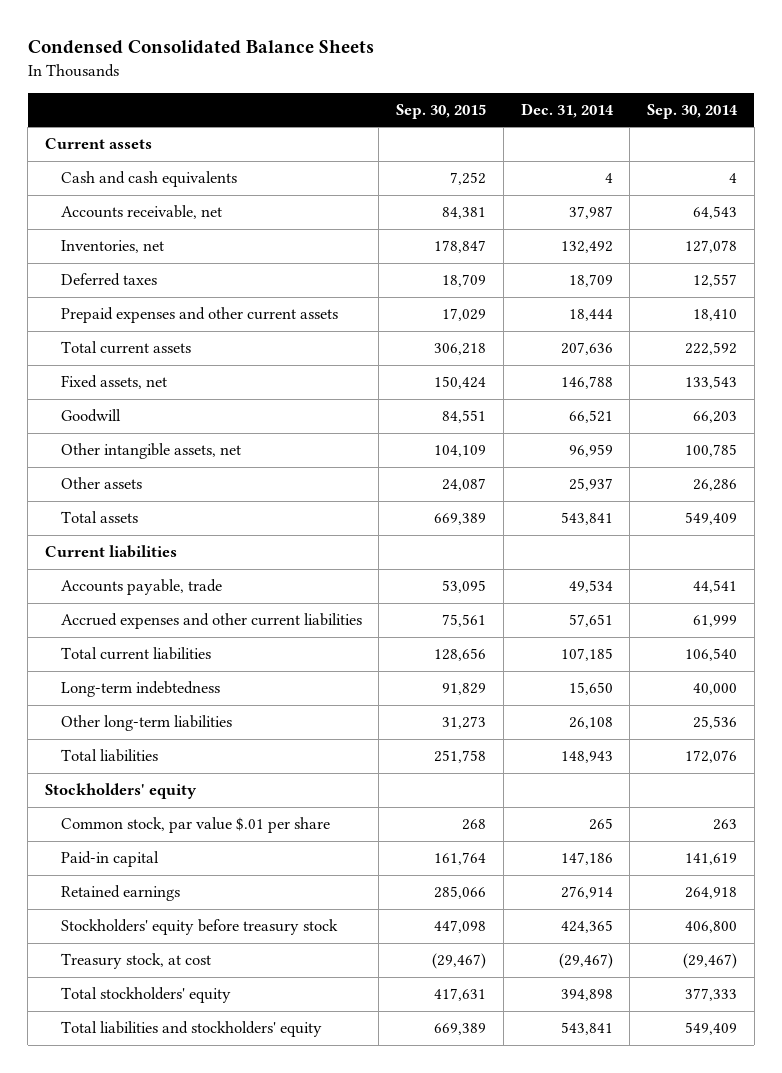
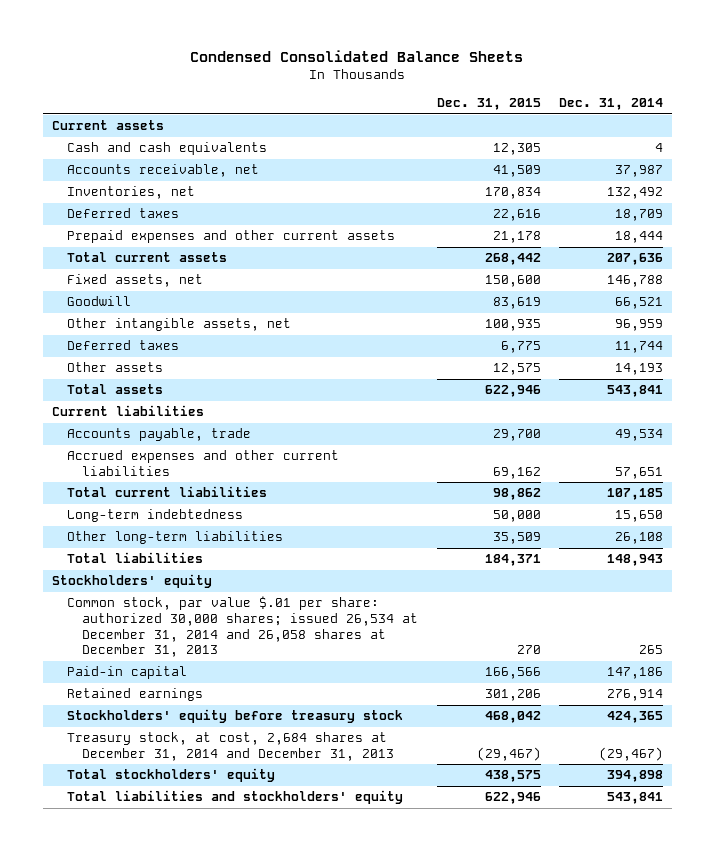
[396,103,487,119] Sep. 30, 2015 -> none
[647,103,739,119] Sep. 30, 2014 -> none
none -> [436,98,541,111] Dec. 31, 2015
none -> [67,340,180,351] Deferred taxes
[568,478,613,492] 25,937 -> [614,363,663,376] 14,193
[60,817,330,834] Common stock, par value $.01 per share -> [67,596,419,658] Common stock, par value $.01 per share: authorized 30,000 shares; issued 26,534 at December 31, 2014 and 26,058 shares at December 31, 2013
[60,953,211,970] Treasury stock, at cost -> [67,732,395,761] Treasury stock, at cost, 2,684 shares at December 31, 2014 and December 31, 2013

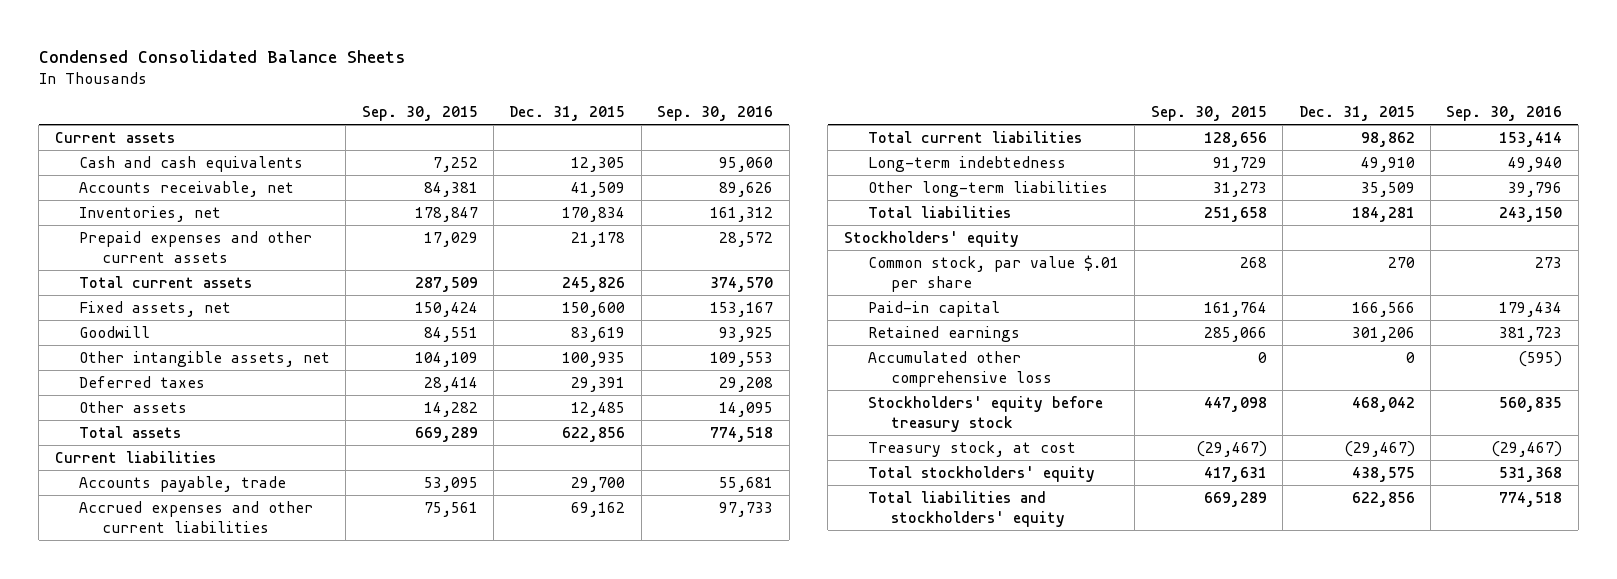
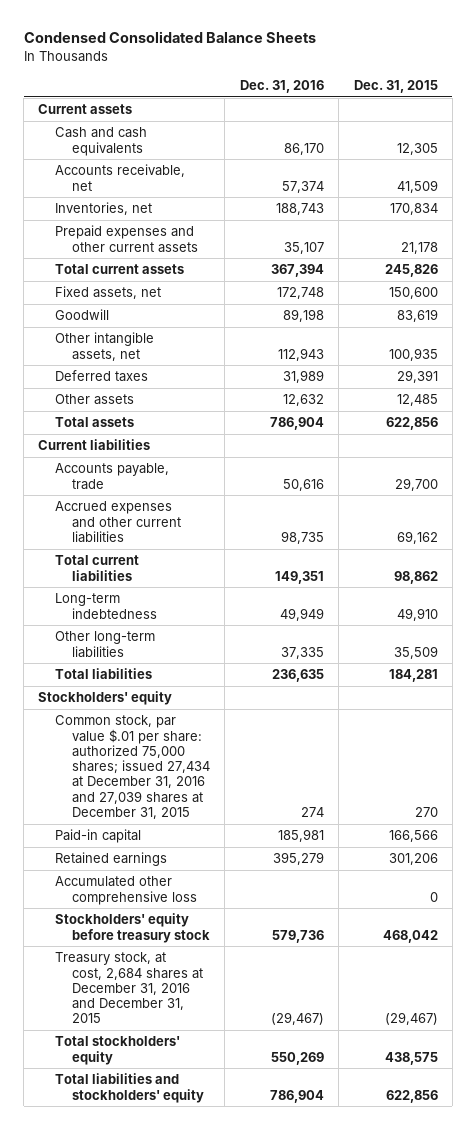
[361,105,478,121] Sep. 30, 2015 -> none
[657,105,774,121] Sep. 30, 2016 -> none
none -> [239,79,324,93] Dec. 31, 2016
[867,254,1119,292] Common stock, par value $.01 per share -> [55,715,211,819] Common stock, par value $.01 per share: authorized 75,000 shares; issued 27,434 at December 31, 2016 and 27,039 shares at December 31, 2015
[867,440,1076,457] Treasury stock, at cost -> [55,952,204,1024] Treasury stock, at cost, 2,684 shares at December 31, 2016 and December 31, 2015

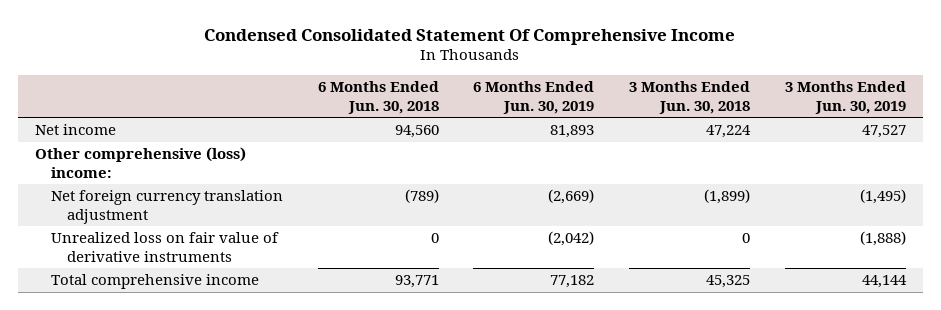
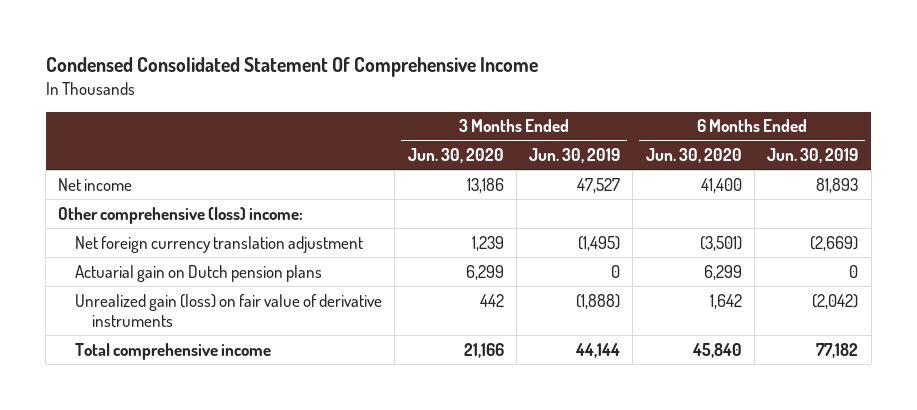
[317,81,439,114] 6 Months Ended Jun. 30, 2018 -> none
[629,81,751,114] 3 Months Ended Jun. 30, 2018 -> none
none -> [407,148,504,164] Jun. 30, 2020
none -> [645,148,742,164] Jun. 30, 2020
none -> [75,264,323,282] Actuarial gain on Dutch pension plans
[50,232,279,262] Unrealized loss on fair value of derivative instruments -> [75,293,383,327] Unrealized gain (loss) on fair value of derivative instruments

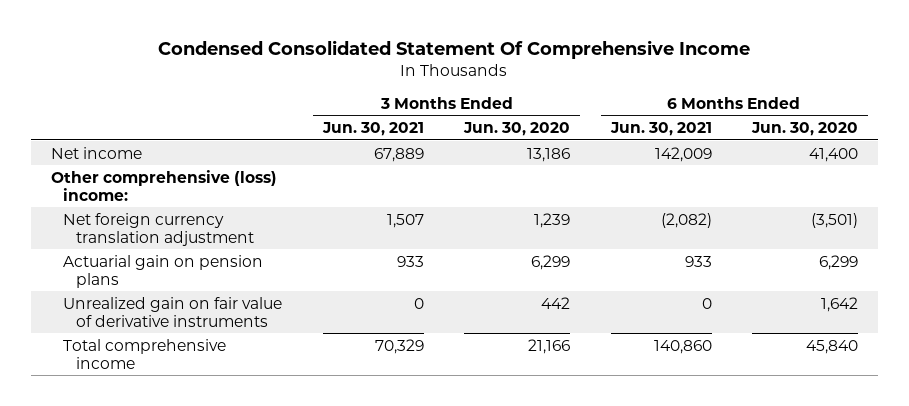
[529,148,621,164] Jun. 30, 2019 -> none
[767,148,859,164] Jun. 30, 2019 -> none
none -> [321,122,424,137] Jun. 30, 2021
none -> [609,122,712,137] Jun. 30, 2021
[75,264,323,282] Actuarial gain on Dutch pension plans -> [63,254,264,288] Actuarial gain on pension plans
[75,293,383,327] Unrealized gain (loss) on fair value of derivative instruments -> [63,296,283,327] Unrealized gain on fair value of derivative instruments

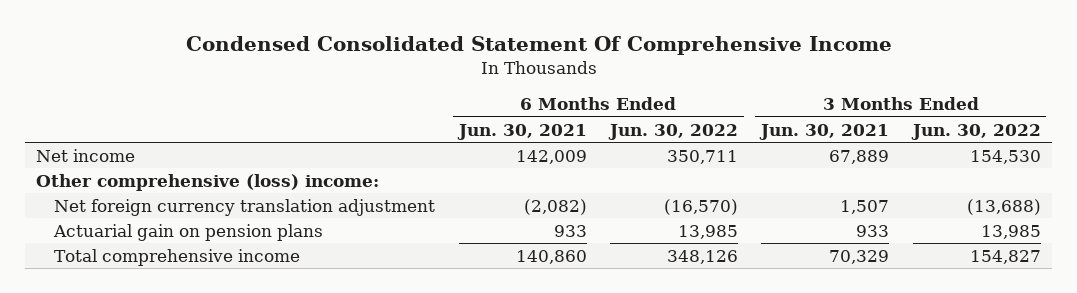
[463,122,571,137] Jun. 30, 2020 -> none
[751,122,859,137] Jun. 30, 2020 -> none
none -> [607,123,738,140] Jun. 30, 2022
none -> [910,123,1041,140] Jun. 30, 2022
[63,296,283,327] Unrealized gain on fair value of derivative instruments -> none

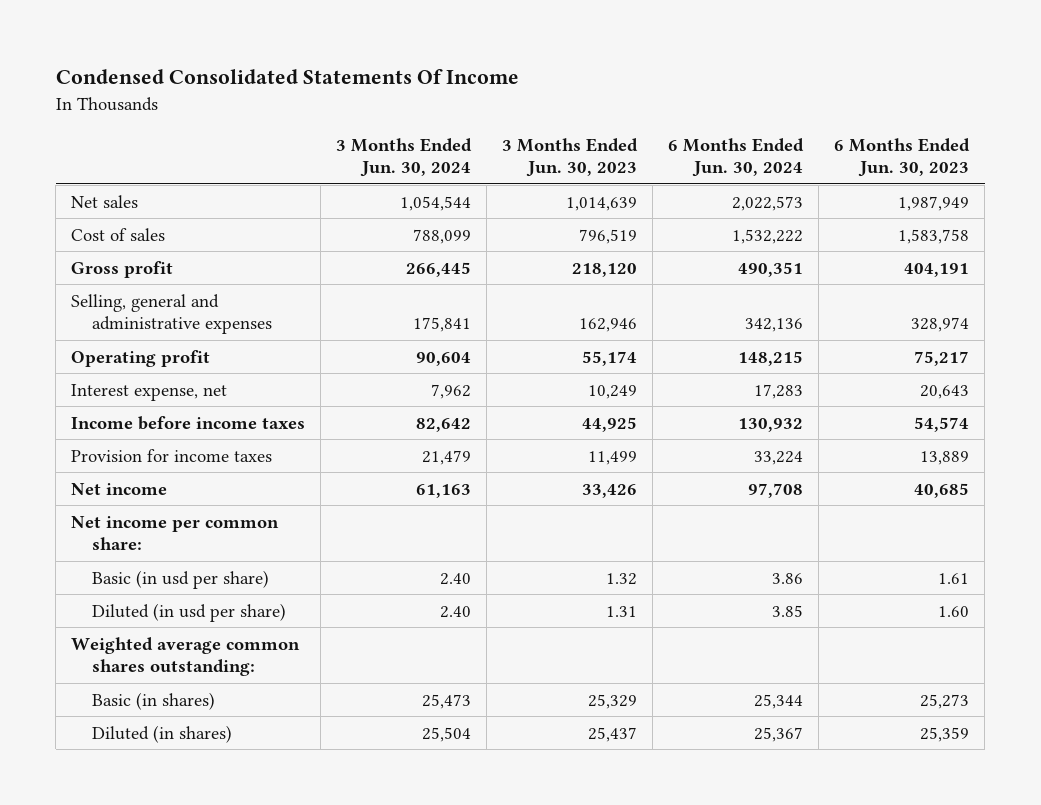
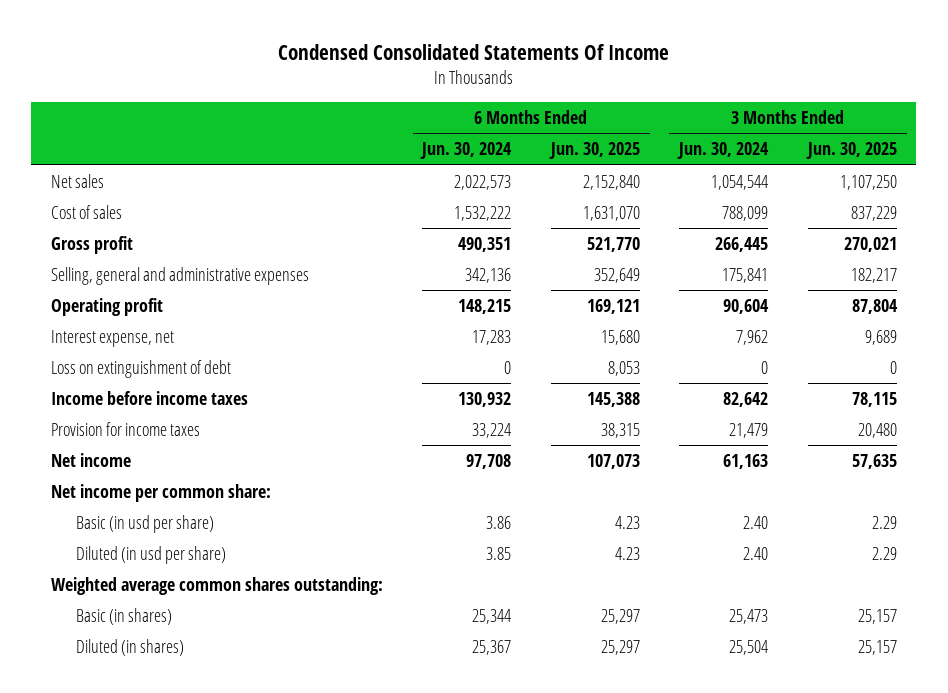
[502,137,639,178] 3 Months Ended Jun. 30, 2023 -> none
[834,137,971,178] 6 Months Ended Jun. 30, 2023 -> none
none -> [548,142,640,160] Jun. 30, 2025
none -> [805,142,897,160] Jun. 30, 2025
none -> [51,360,232,379] Loss on extinguishment of debt

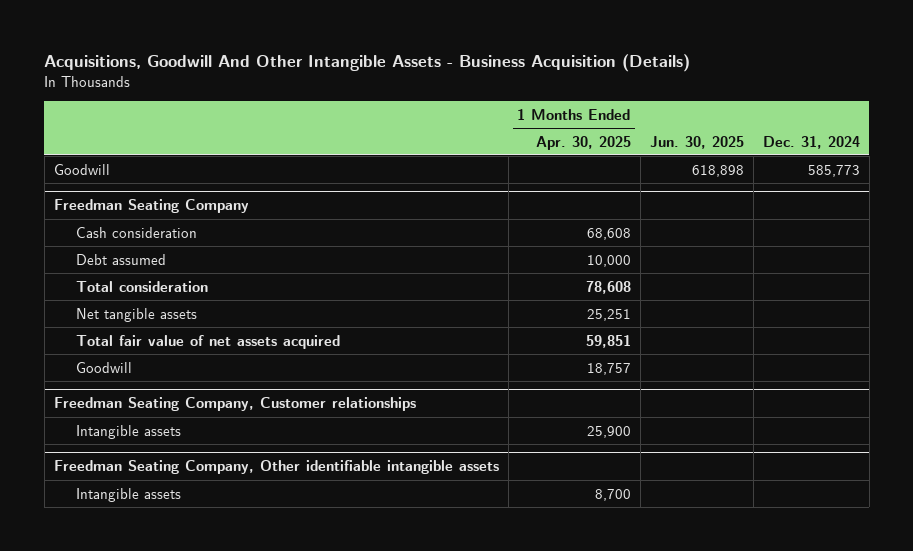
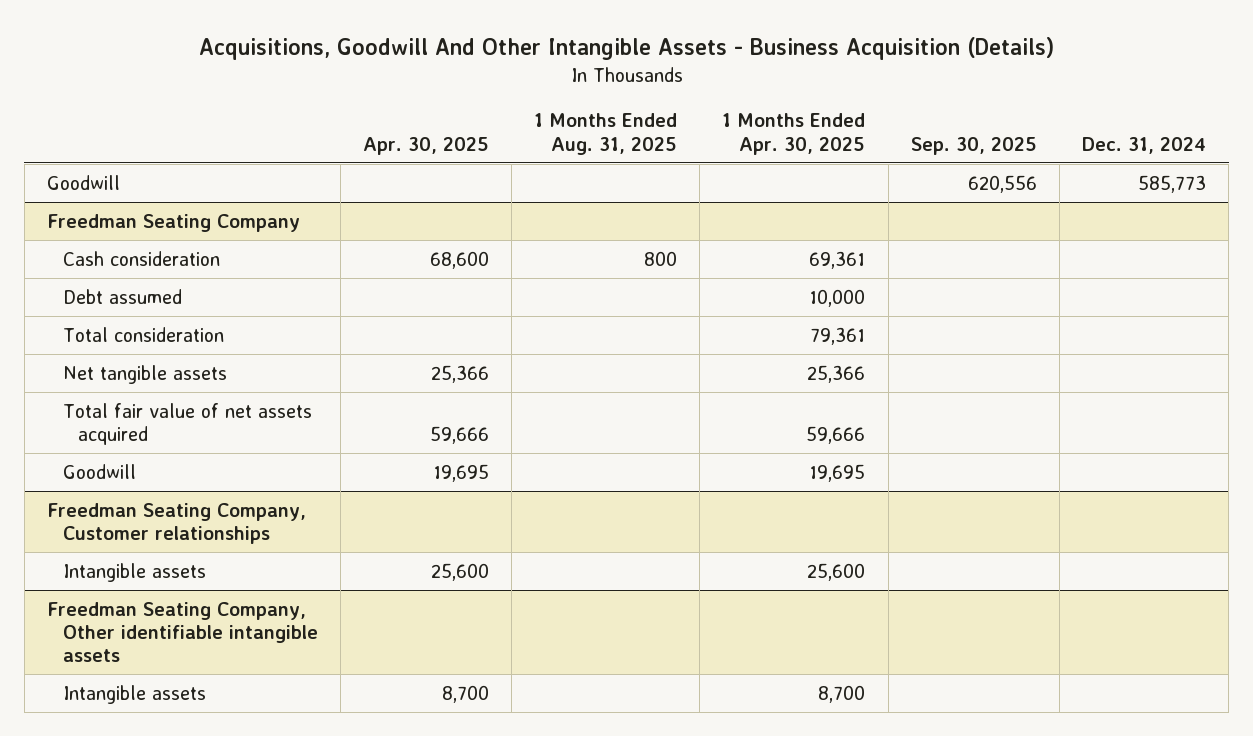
[649,135,744,149] Jun. 30, 2025 -> none
none -> [362,136,489,155] Apr. 30, 2025
none -> [534,113,678,155] 1 Months Ended Aug. 31, 2025
none -> [910,136,1037,155] Sep. 30, 2025
[586,227,631,240] 68,608 -> [809,250,866,269] 69,361
[585,280,631,294] 78,608 -> [810,326,866,345] 79,361
[586,308,631,321] 25,251 -> [807,364,866,383] 25,366
[585,334,631,348] 59,851 -> [806,425,866,444] 59,666
[586,362,631,375] 18,757 -> [809,463,866,482] 19,695
[586,425,631,438] 25,900 -> [807,562,866,581] 25,600

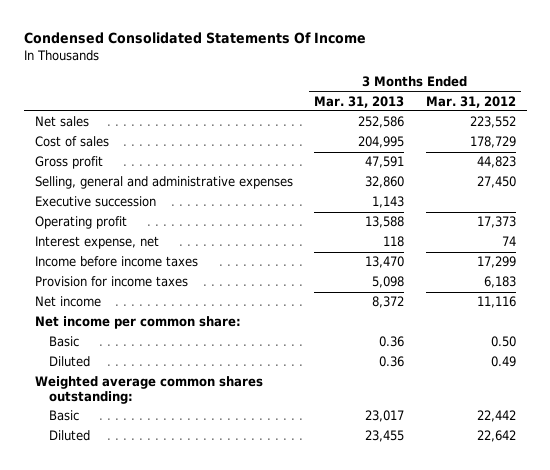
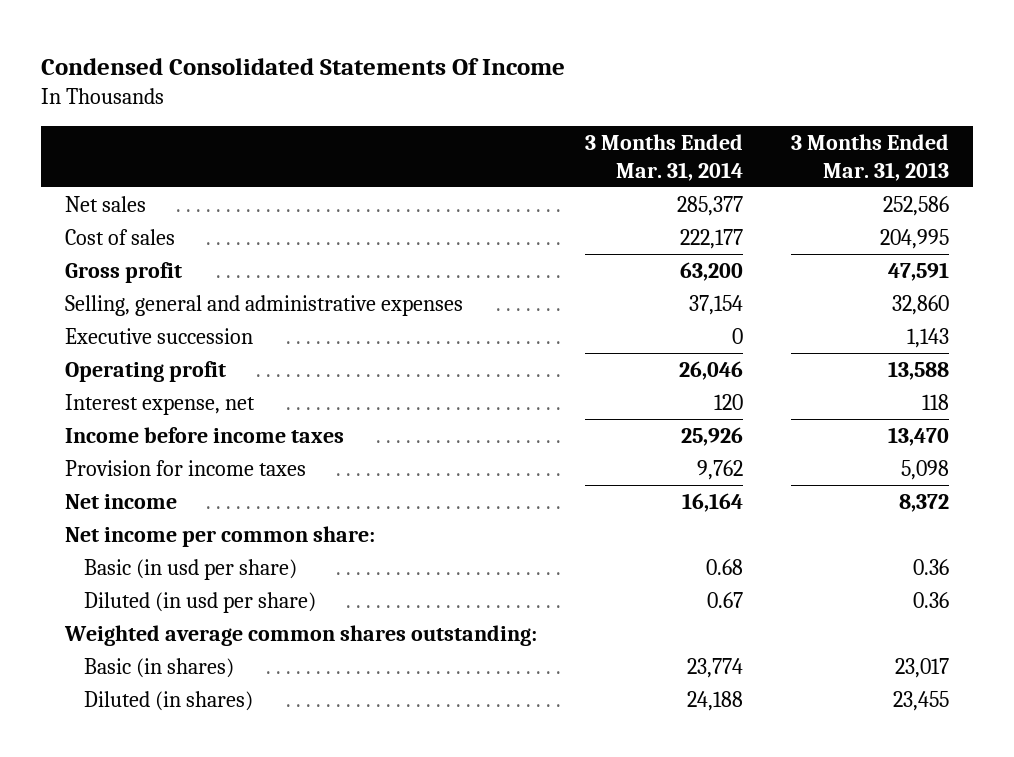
[425,95,516,108] Mar. 31, 2012 -> none
none -> [585,133,744,181] 3 Months Ended Mar. 31, 2014
[49,336,80,348] Basic -> [84,558,298,580] Basic (in usd per share)
[49,356,91,368] Diluted -> [84,591,317,613] Diluted (in usd per share)
[49,410,80,422] Basic -> [84,657,235,678] Basic (in shares)
[49,430,91,442] Diluted -> [84,690,254,711] Diluted (in shares)

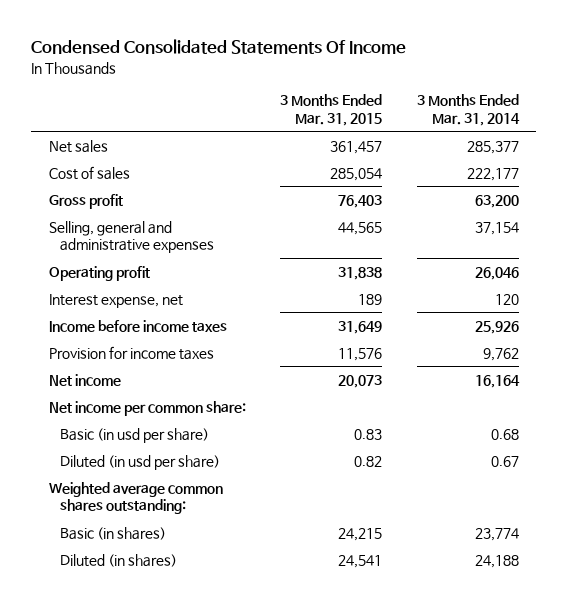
[790,133,949,181] 3 Months Ended Mar. 31, 2013 -> none
none -> [280,94,383,127] 3 Months Ended Mar. 31, 2015
[65,327,254,344] Executive succession -> none

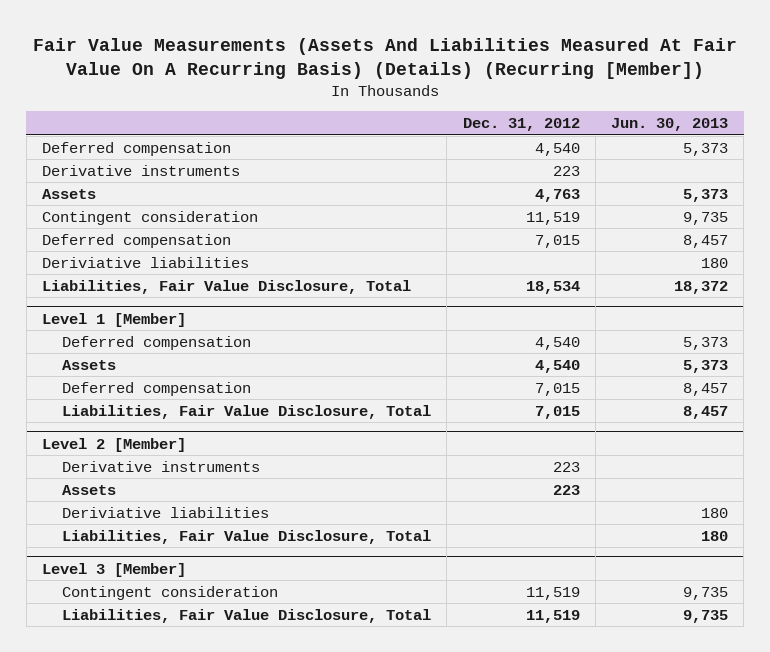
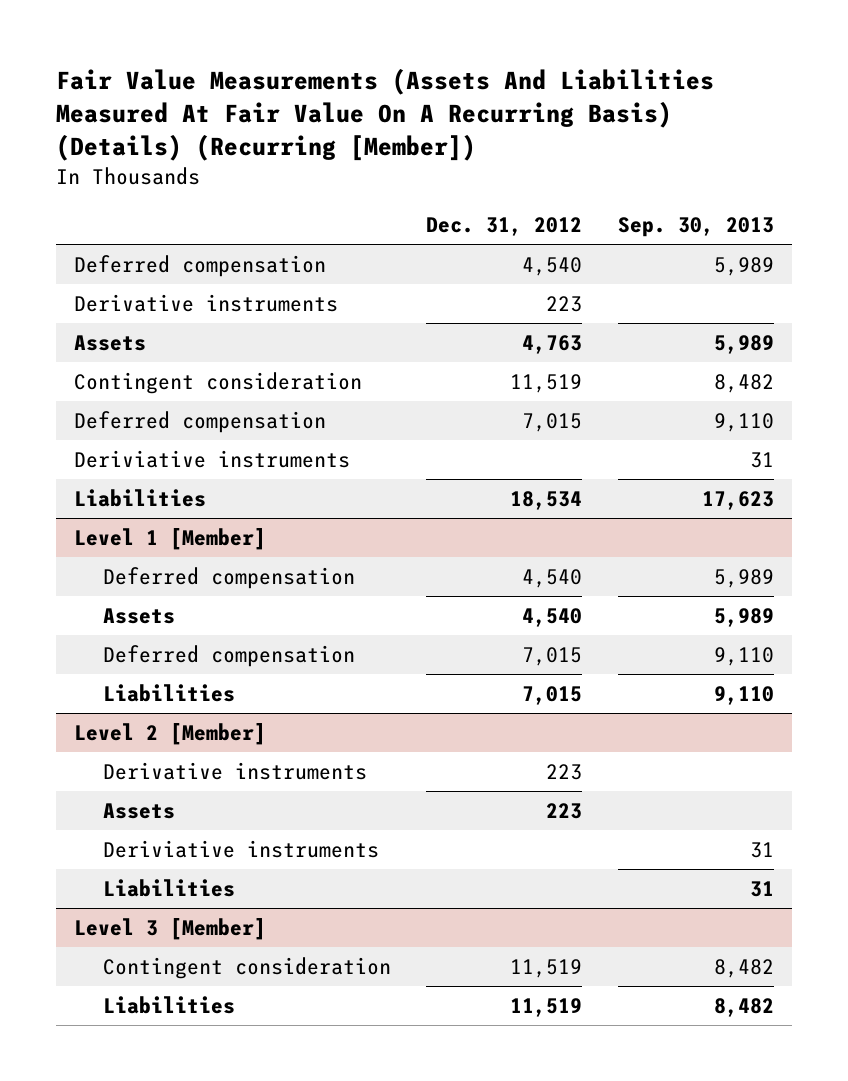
[611,118,729,132] Jun. 30, 2013 -> none
none -> [617,217,774,238] Sep. 30, 2013
[42,256,250,268] Deriviative liabilities -> [73,450,350,469] Deriviative instruments
[42,279,412,294] Liabilities, Fair Value Disclosure, Total -> [73,489,206,508] Liabilities
[61,404,431,419] Liabilities, Fair Value Disclosure, Total -> [102,684,235,703] Liabilities
[61,506,269,518] Deriviative liabilities -> [102,840,379,859] Deriviative instruments
[61,529,431,544] Liabilities, Fair Value Disclosure, Total -> [102,879,235,898] Liabilities
[61,608,431,623] Liabilities, Fair Value Disclosure, Total -> [102,996,235,1015] Liabilities

